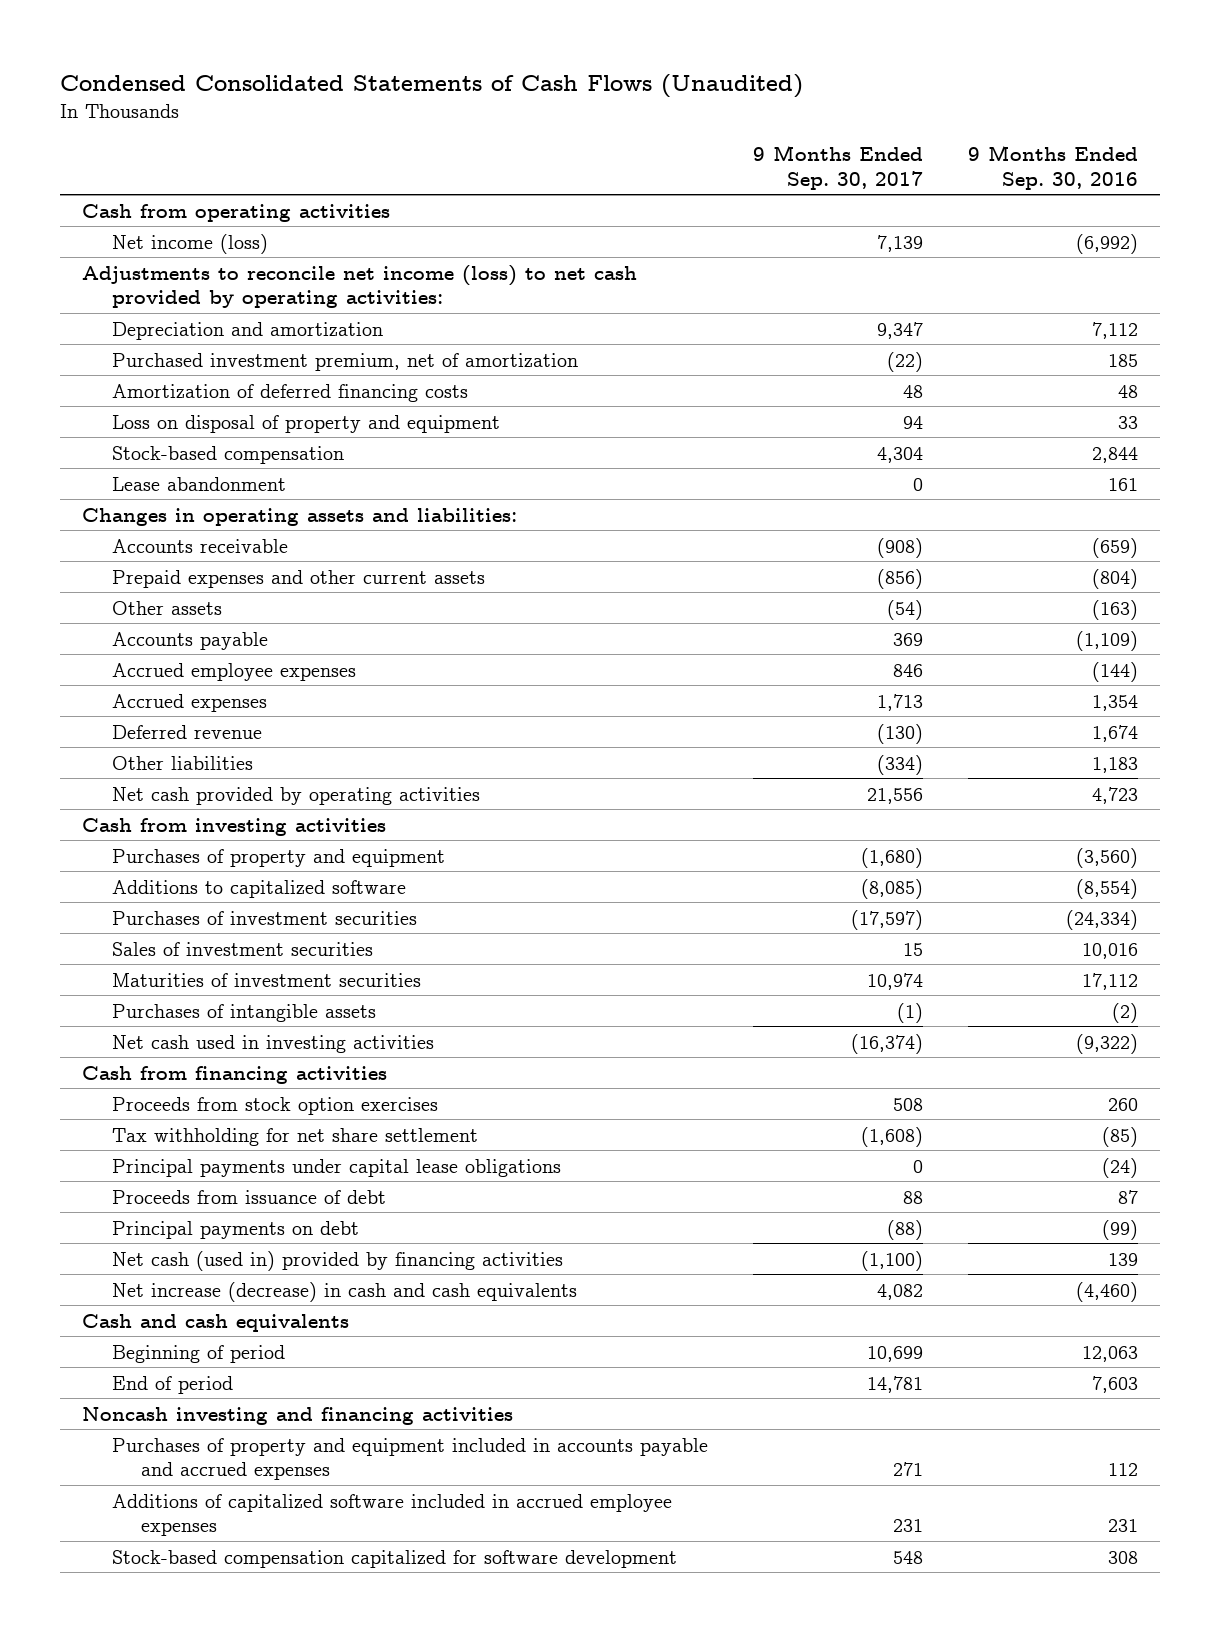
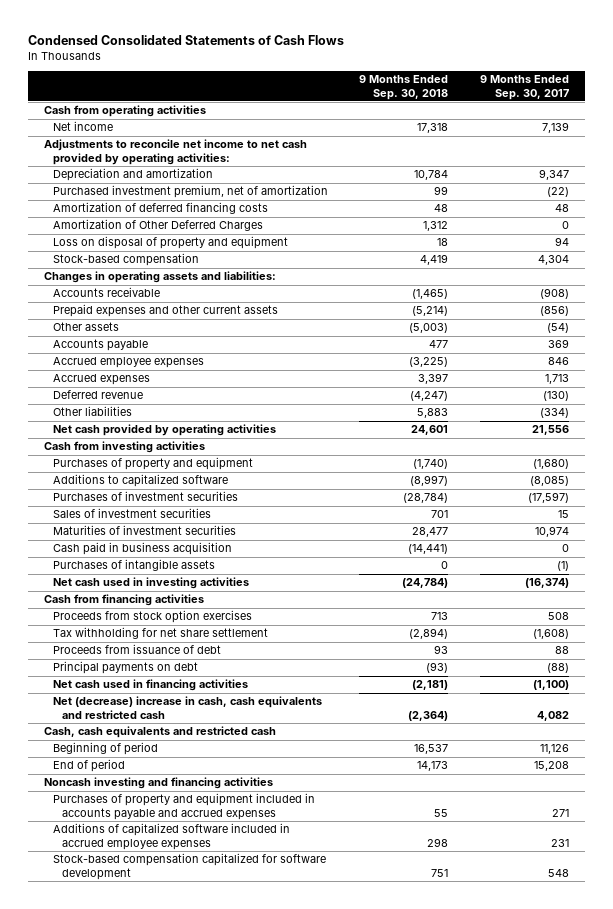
[59,73,803,98] Condensed Consolidated Statements of Cash Flows (Unaudited) -> [27,34,344,45] Condensed Consolidated Statements of Cash Flows
[967,144,1138,190] 9 Months Ended Sep. 30, 2016 -> none
none -> [359,75,449,100] 9 Months Ended Sep. 30, 2018
[111,233,268,254] Net income (loss) -> [52,121,113,132] Net income
[82,264,638,309] Adjustments to reconcile net income (loss) to net cash provided by operating activities: -> [43,139,307,165] Adjustments to reconcile net income to net cash provided by operating activities:
none -> [52,219,263,232] Amortization of Other Deferred Charges
[111,476,286,491] Lease abandonment -> none
none -> [52,542,232,556] Cash paid in business acquisition
[111,1158,561,1177] Principal payments under capital lease obligations -> none
[111,1250,563,1271] Net cash (used in) provided by financing activities -> [52,679,248,692] Net cash used in financing activities
[111,1281,577,1302] Net increase (decrease) in cash and cash equivalents -> [52,696,322,719] Net (decrease) increase in cash, cash equivalents and restricted cash
[82,1313,350,1332] Cash and cash equivalents -> [43,726,276,739] Cash, cash equivalents and restricted cash
[866,1345,923,1362] 10,699 -> [540,744,570,755] 11,126
[866,1375,923,1393] 14,781 -> [534,761,570,772] 15,208

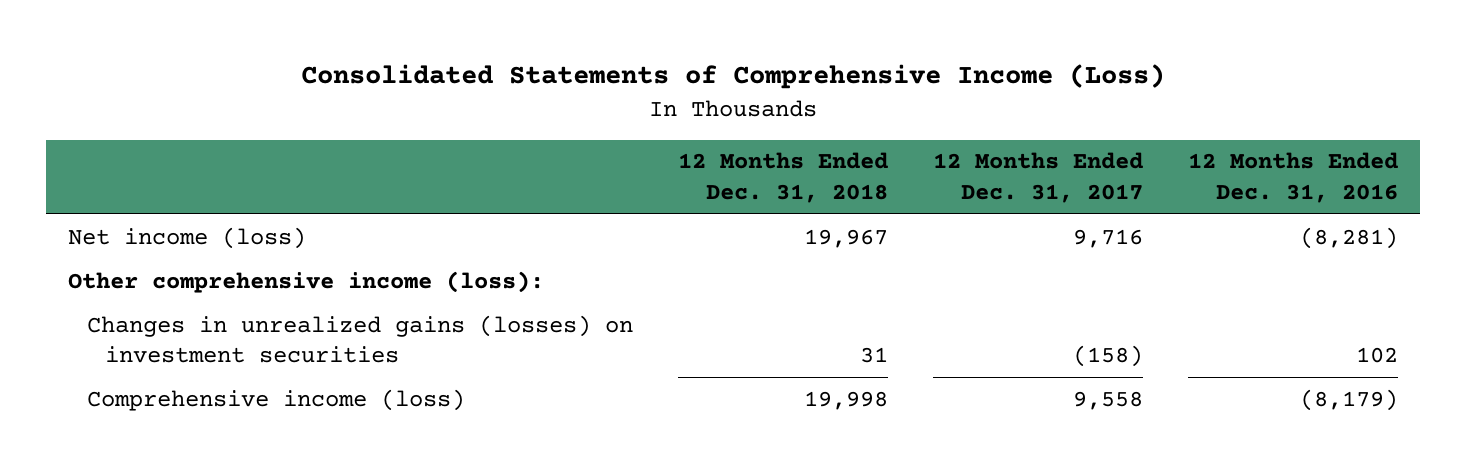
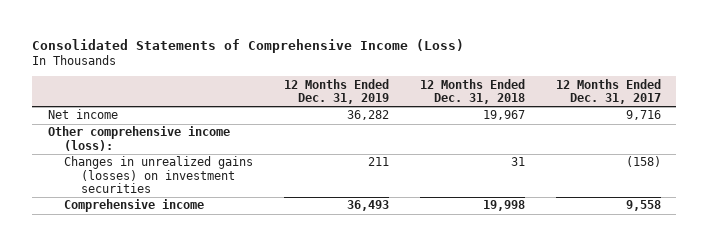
[1187,152,1398,203] 12 Months Ended Dec. 31, 2016 -> none
none -> [284,78,390,105] 12 Months Ended Dec. 31, 2019
[68,226,307,249] Net income (loss) -> [47,109,118,120] Net income
[86,388,465,411] Comprehensive income (loss) -> [64,199,205,213] Comprehensive income

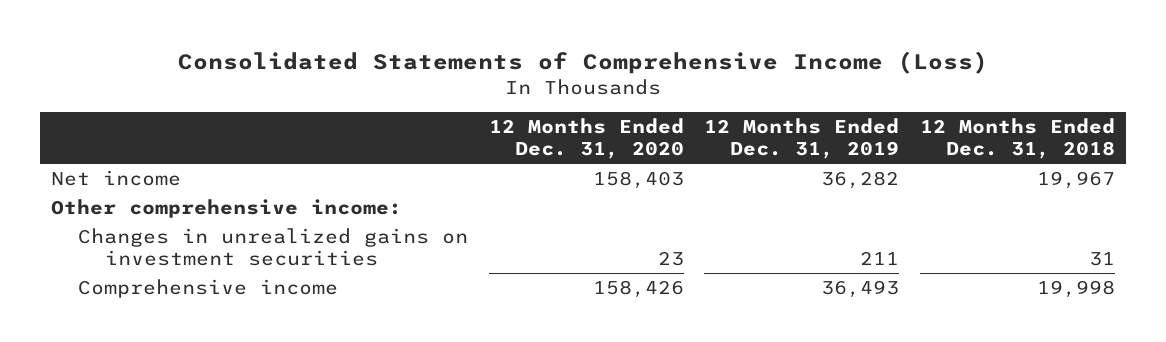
[555,78,661,105] 12 Months Ended Dec. 31, 2017 -> none
none -> [488,117,684,160] 12 Months Ended Dec. 31, 2020
[47,126,230,151] Other comprehensive income (loss): -> [50,198,402,218] Other comprehensive income:
[64,156,254,194] Changes in unrealized gains (losses) on investment securities -> [78,227,469,267] Changes in unrealized gains on investment securities

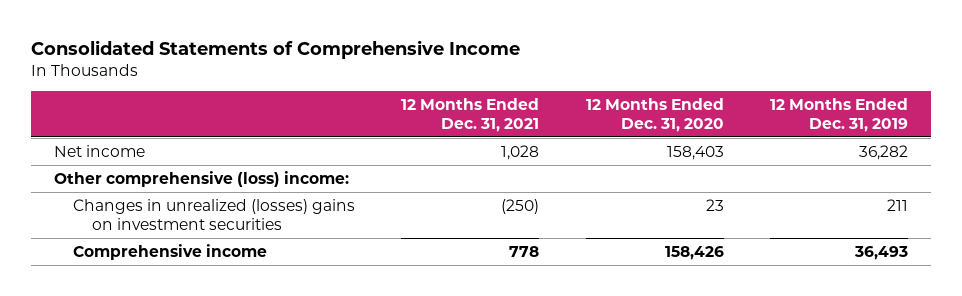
[177,50,988,74] Consolidated Statements of Comprehensive Income (Loss) -> [30,39,520,59] Consolidated Statements of Comprehensive Income
[920,117,1116,160] 12 Months Ended Dec. 31, 2018 -> none
none -> [401,97,540,133] 12 Months Ended Dec. 31, 2021
[50,198,402,218] Other comprehensive income: -> [53,170,349,187] Other comprehensive (loss) income:
[78,227,469,267] Changes in unrealized gains on investment securities -> [73,198,356,230] Changes in unrealized (losses) gains on investment securities

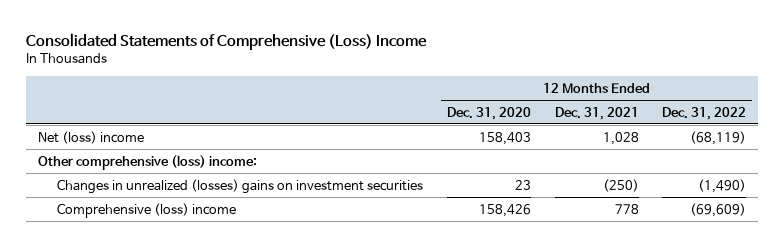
[30,39,520,59] Consolidated Statements of Comprehensive Income -> [25,32,427,50] Consolidated Statements of Comprehensive (Loss) Income
[770,97,909,133] 12 Months Ended Dec. 31, 2019 -> none
none -> [662,106,747,120] Dec. 31, 2022
[53,144,145,157] Net income -> [37,130,144,144] Net (loss) income
[73,243,268,260] Comprehensive income -> [56,202,236,218] Comprehensive (loss) income

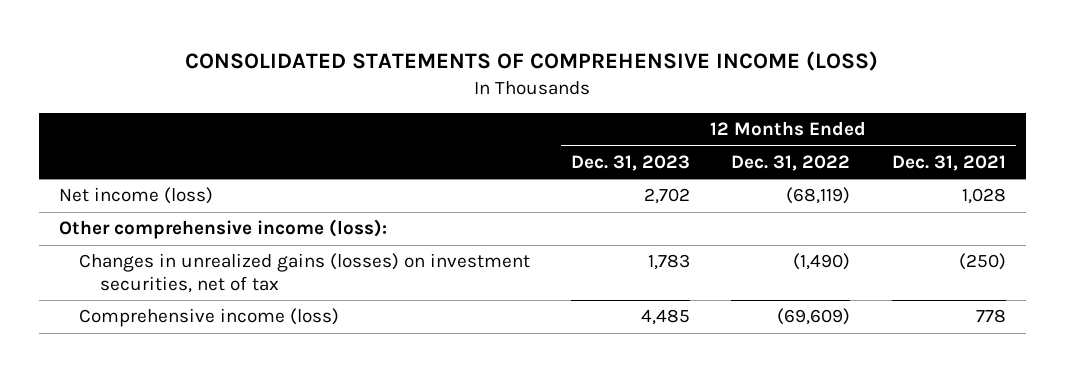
[25,32,427,50] Consolidated Statements of Comprehensive (Loss) Income -> [185,51,879,72] CONSOLIDATED STATEMENTS OF COMPREHENSIVE INCOME (LOSS)
[446,106,531,120] Dec. 31, 2020 -> none
none -> [571,154,691,171] Dec. 31, 2023
[37,130,144,144] Net (loss) income -> [59,187,214,205] Net income (loss)
[37,154,257,170] Other comprehensive (loss) income: -> [59,219,388,240] Other comprehensive income (loss):
[56,178,423,194] Changes in unrealized (losses) gains on investment securities -> [79,253,531,293] Changes in unrealized gains (losses) on investment securities, net of tax
[56,202,236,218] Comprehensive (loss) income -> [79,308,340,328] Comprehensive income (loss)

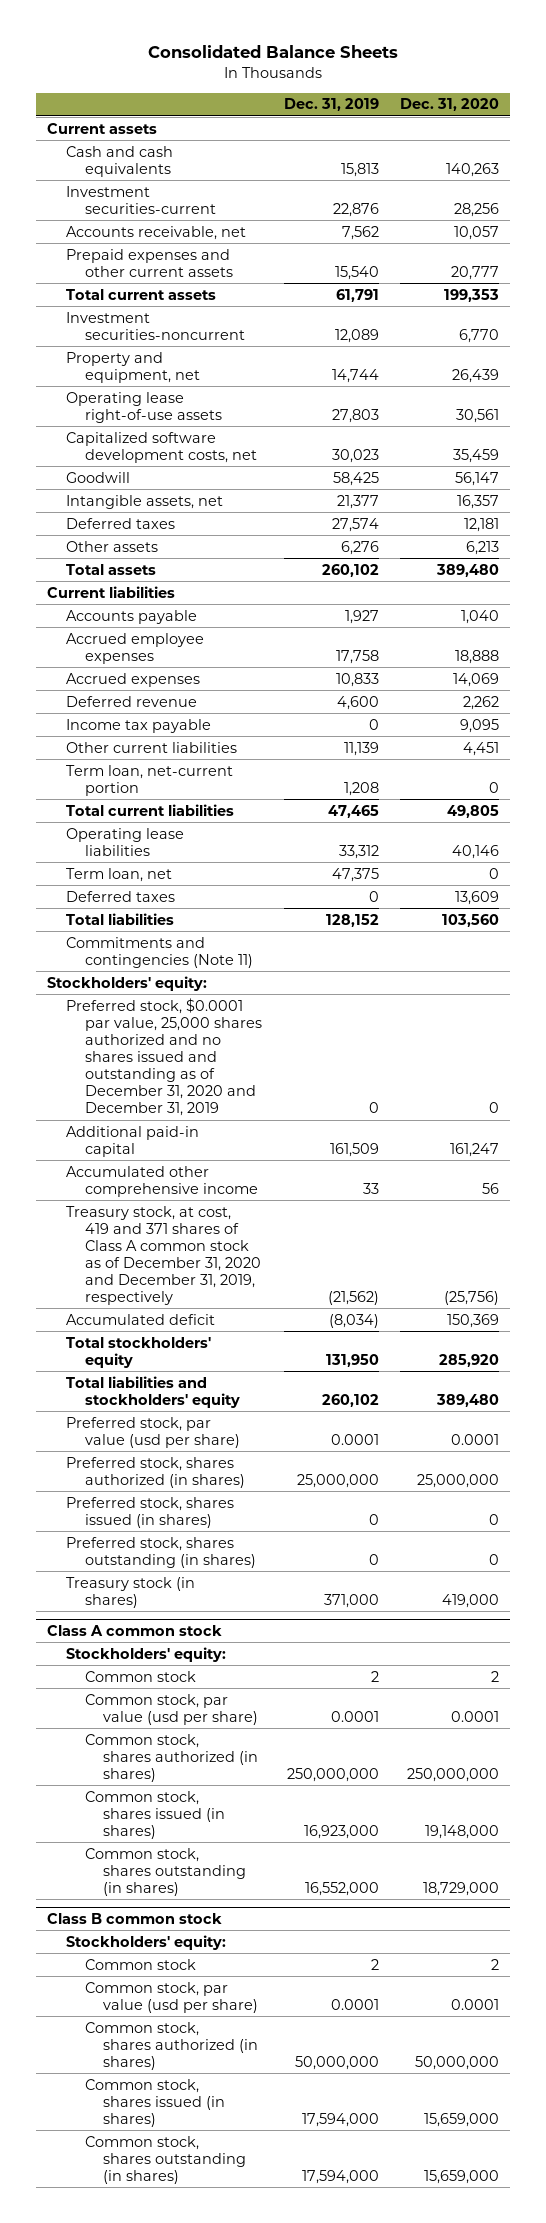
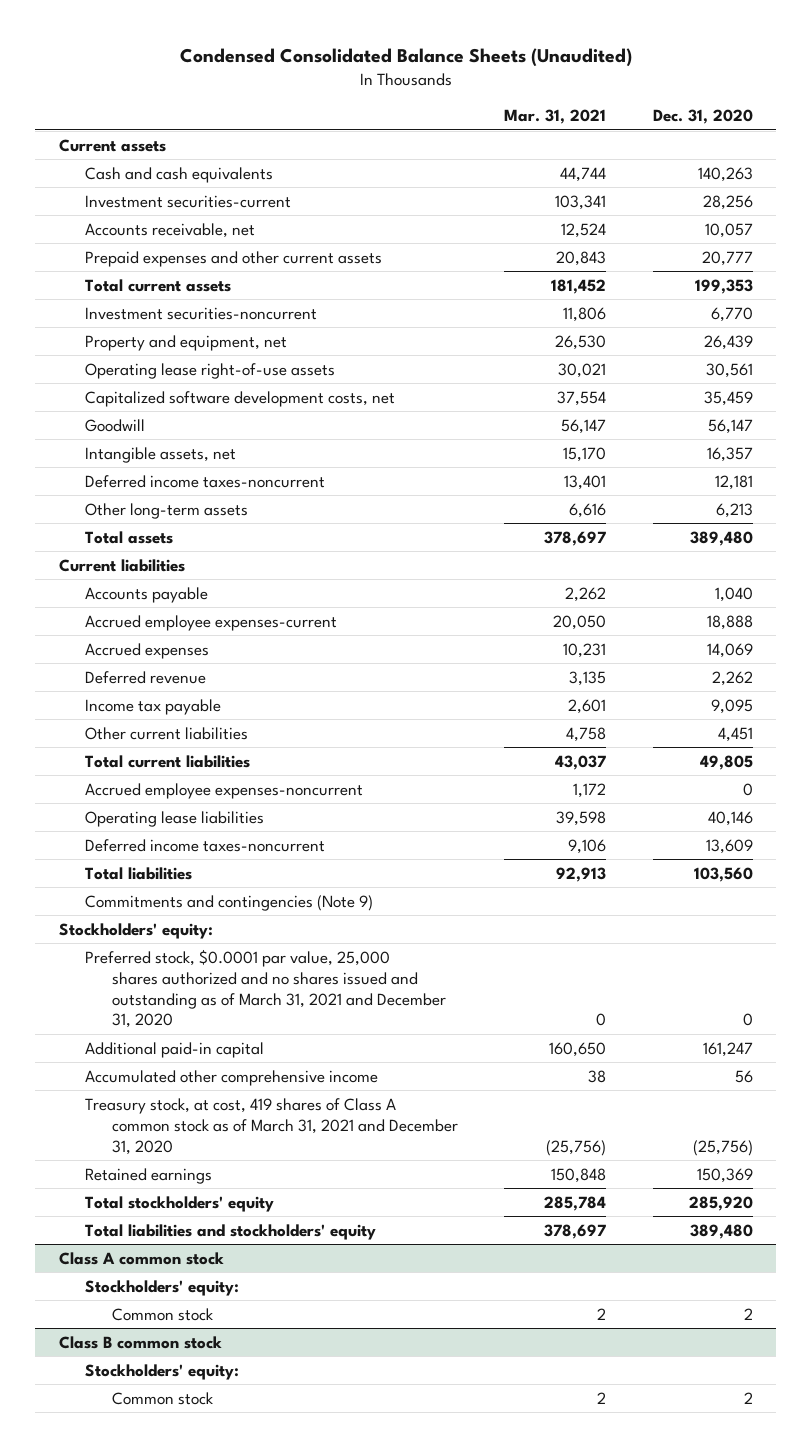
[148,45,399,59] Consolidated Balance Sheets -> [179,47,632,67] Condensed Consolidated Balance Sheets (Unaudited)
[283,98,379,112] Dec. 31, 2019 -> none
none -> [504,109,607,125] Mar. 31, 2021
[65,517,175,529] Deferred taxes -> [85,474,326,488] Deferred income taxes-noncurrent
[65,540,158,552] Other assets -> [85,502,249,519] Other long-term assets
[65,632,204,664] Accrued employee expenses -> [85,614,338,631] Accrued employee expenses-current
[65,764,233,796] Term loan, net-current portion -> none
none -> [85,782,364,799] Accrued employee expenses-noncurrent
[65,867,172,882] Term loan, net -> none
[65,890,175,902] Deferred taxes -> [85,838,326,852] Deferred income taxes-noncurrent
[65,936,253,968] Commitments and contingencies (Note 11) -> [85,894,374,911] Commitments and contingencies (Note 9)
[65,997,262,1117] Preferred stock, $0.0001 par value, 25,000 shares authorized and no shares issued and outstanding as of December 31, 2020 and December 31, 2019 -> [85,948,446,1029] Preferred stock, $0.0001 par value, 25,000 shares authorized and no shares issued and outstanding as of March 31, 2021 and December 31, 2020
[65,1205,261,1306] Treasury stock, at cost, 419 and 371 shares of Class A common stock as of December 31, 2020 and December 31, 2019, respectively -> [85,1097,458,1155] Treasury stock, at cost, 419 shares of Class A common stock as of March 31, 2021 and December 31, 2020
[65,1313,215,1325] Accumulated deficit -> [85,1167,213,1184] Retained earnings
[65,1416,240,1448] Preferred stock, par value (usd per share) -> none
[65,1456,245,1488] Preferred stock, shares authorized (in shares) -> none
[65,1496,234,1528] Preferred stock, shares issued (in shares) -> none
[65,1536,256,1568] Preferred stock, shares outstanding (in shares) -> none
[65,1576,195,1608] Treasury stock (in shares) -> none
[84,1693,259,1725] Common stock, par value (usd per share) -> none
[84,1733,259,1782] Common stock, shares authorized (in shares) -> none
[84,1790,226,1839] Common stock, shares issued (in shares) -> none
[84,1847,247,1896] Common stock, shares outstanding (in shares) -> none
[84,1981,259,2013] Common stock, par value (usd per share) -> none
[84,2021,259,2070] Common stock, shares authorized (in shares) -> none
[84,2078,226,2127] Common stock, shares issued (in shares) -> none
[84,2135,247,2184] Common stock, shares outstanding (in shares) -> none

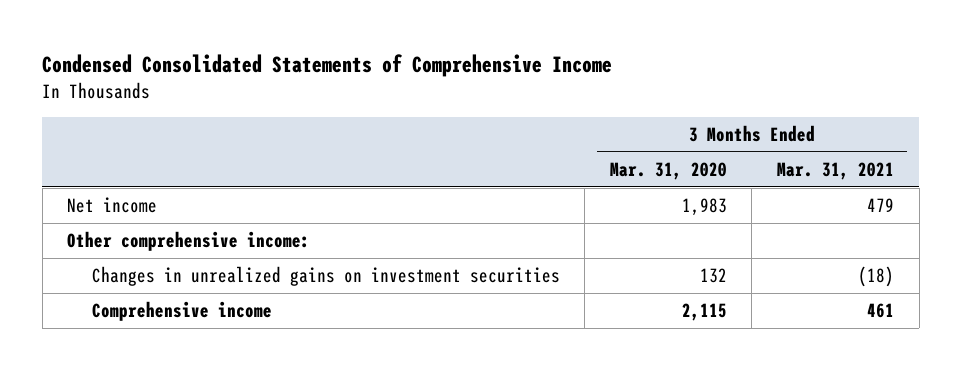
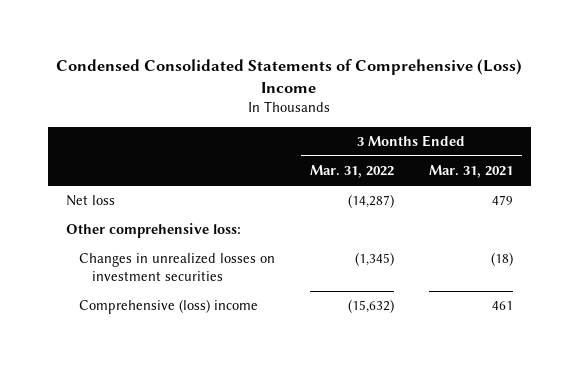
[42,53,613,77] Condensed Consolidated Statements of Comprehensive Income -> [56,58,523,93] Condensed Consolidated Statements of Comprehensive (Loss) Income
[609,161,727,180] Mar. 31, 2020 -> none
none -> [309,165,394,179] Mar. 31, 2022
[67,197,158,214] Net income -> [65,195,115,207] Net loss
[67,231,311,252] Other comprehensive income: -> [65,223,241,239] Other comprehensive loss:
[91,266,560,287] Changes in unrealized gains on investment securities -> [78,253,275,282] Changes in unrealized losses on investment securities
[91,301,272,322] Comprehensive income -> [78,299,258,315] Comprehensive (loss) income

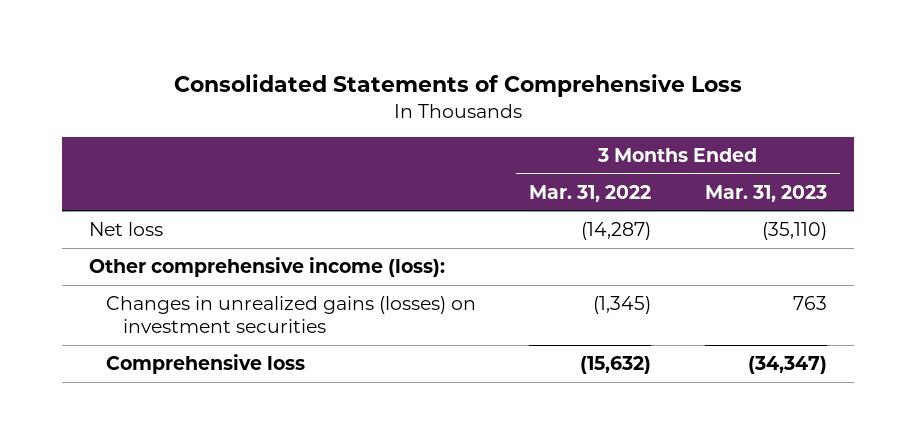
[56,58,523,93] Condensed Consolidated Statements of Comprehensive (Loss) Income -> [173,73,742,97] Consolidated Statements of Comprehensive Loss
[429,165,514,179] Mar. 31, 2021 -> none
none -> [704,184,827,202] Mar. 31, 2023
[65,223,241,239] Other comprehensive loss: -> [88,257,445,278] Other comprehensive income (loss):
[78,253,275,282] Changes in unrealized losses on investment securities -> [105,296,476,334] Changes in unrealized gains (losses) on investment securities
[78,299,258,315] Comprehensive (loss) income -> [105,354,305,375] Comprehensive loss

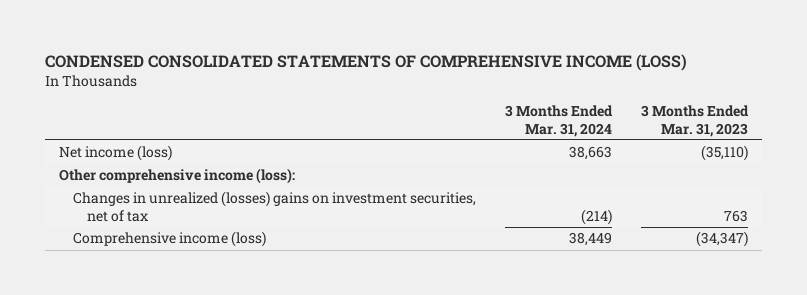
[173,73,742,97] Consolidated Statements of Comprehensive Loss -> [44,53,687,71] CONDENSED CONSOLIDATED STATEMENTS OF COMPREHENSIVE INCOME (LOSS)
[529,184,652,202] Mar. 31, 2022 -> none
none -> [505,105,614,137] 3 Months Ended Mar. 31, 2024
[88,222,163,237] Net loss -> [59,145,173,162] Net income (loss)
[105,296,476,334] Changes in unrealized gains (losses) on investment securities -> [73,191,477,222] Changes in unrealized (losses) gains on investment securities, net of tax
[105,354,305,375] Comprehensive loss -> [73,231,267,248] Comprehensive income (loss)

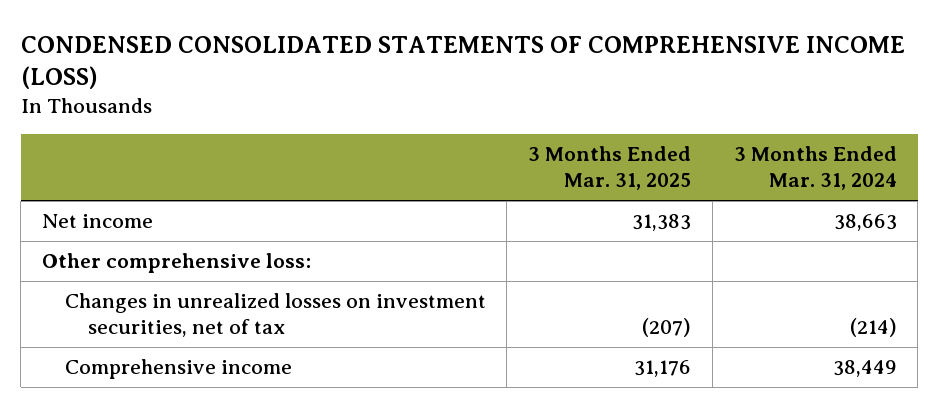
[641,105,750,137] 3 Months Ended Mar. 31, 2023 -> none
none -> [528,146,692,191] 3 Months Ended Mar. 31, 2025
[59,145,173,162] Net income (loss) -> [41,214,153,229] Net income
[59,168,296,185] Other comprehensive income (loss): -> [41,253,311,274] Other comprehensive loss:
[73,191,477,222] Changes in unrealized (losses) gains on investment securities, net of tax -> [64,293,486,338] Changes in unrealized losses on investment securities, net of tax
[73,231,267,248] Comprehensive income (loss) -> [64,359,292,380] Comprehensive income

